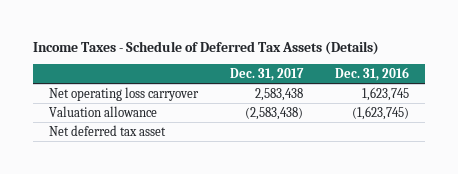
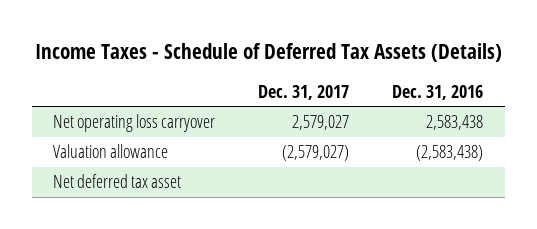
[254,87,303,101] 2,583,438 -> [292,115,350,131] 2,579,027
[361,86,409,101] 1,623,745 -> [426,115,484,131] 2,583,438
[244,106,303,120] (2,583,438) -> [282,145,350,162] (2,579,027)
[351,105,409,120] (1,623,745) -> [416,145,484,162] (2,583,438)

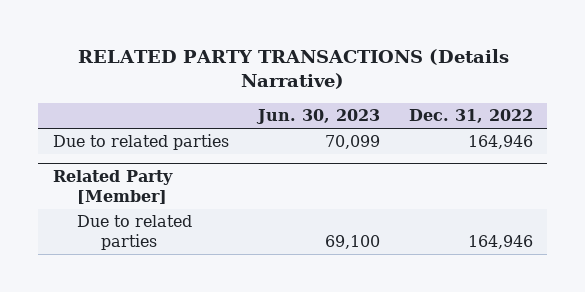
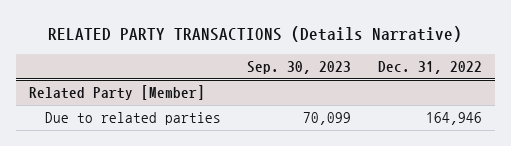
[255,109,380,125] Jun. 30, 2023 -> none
none -> [247,60,352,74] Sep. 30, 2023
[52,134,229,151] Due to related parties -> none

